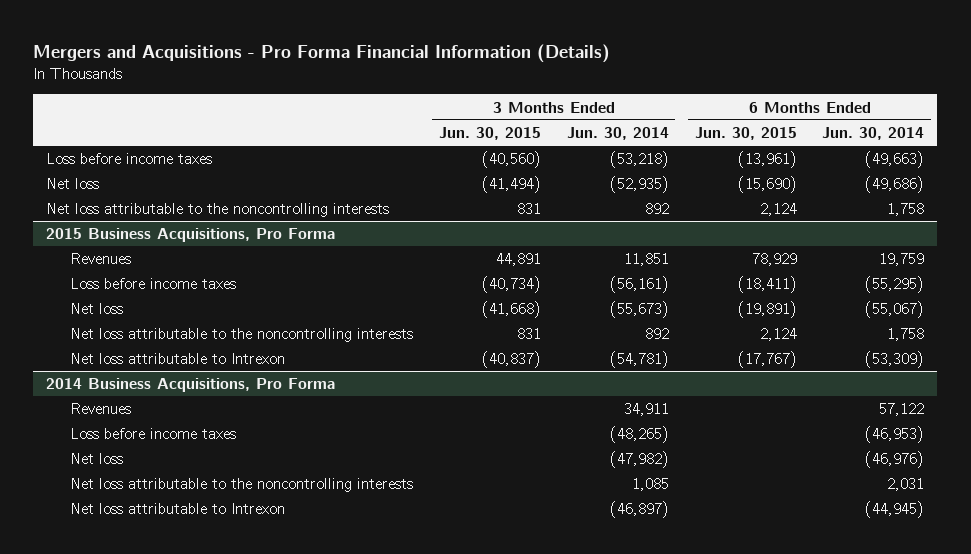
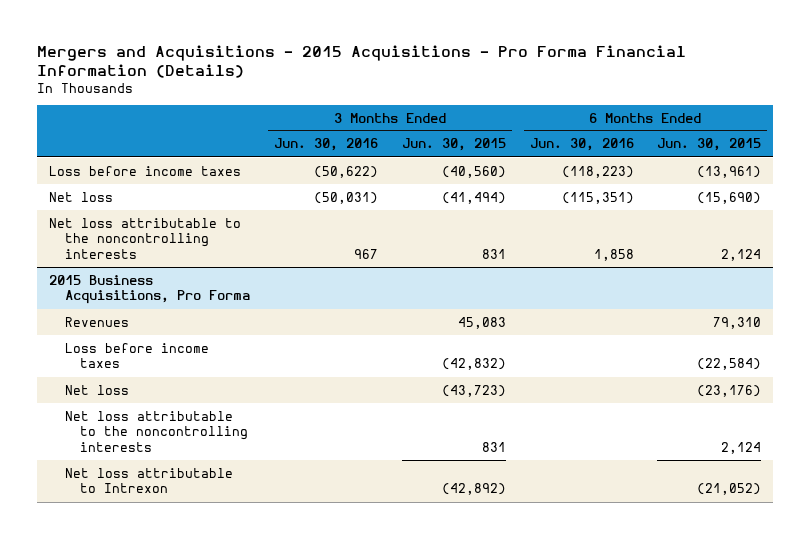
[33,43,611,63] Mergers and Acquisitions - Pro Forma Financial Information (Details) -> [37,44,687,78] Mergers and Acquisitions - 2015 Acquisitions - Pro Forma Financial Information (Details)
[566,126,669,140] Jun. 30, 2014 -> none
[822,126,925,140] Jun. 30, 2014 -> none
none -> [273,138,378,152] Jun. 30, 2016
none -> [529,138,634,152] Jun. 30, 2016
[495,253,541,267] 44,891 -> [457,316,506,329] 45,083
[751,253,797,267] 78,929 -> [713,316,762,329] 79,310
[481,276,541,294] (40,734) -> [441,358,506,371] (42,832)
[737,276,797,294] (18,411) -> [697,358,762,371] (22,584)
[481,301,541,319] (41,668) -> [441,384,506,397] (43,723)
[737,301,797,319] (19,891) -> [697,384,762,397] (23,176)
[46,378,336,393] 2014 Business Acquisitions, Pro Forma -> none
[69,403,131,415] Revenues -> none
[69,428,236,440] Loss before income taxes -> none
[69,453,123,465] Net loss -> none
[69,478,413,493] Net loss attributable to the noncontrolling interests -> none
[69,503,285,515] Net loss attributable to Intrexon -> none
[481,351,541,369] (40,837) -> [441,483,506,496] (42,892)
[737,351,797,369] (17,767) -> [697,483,762,496] (21,052)

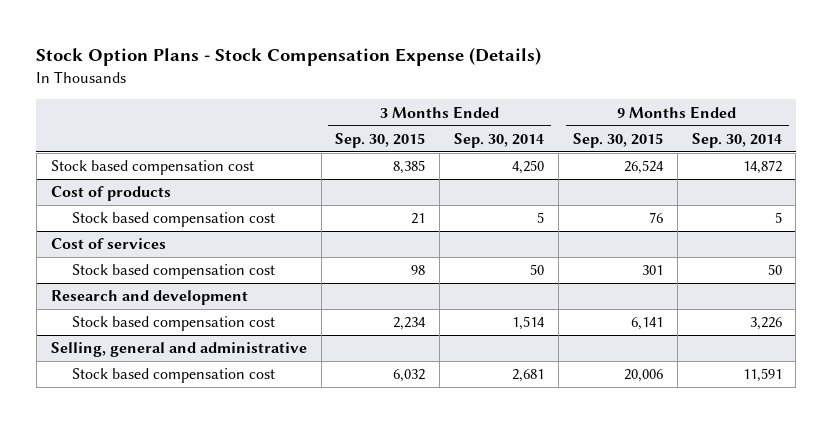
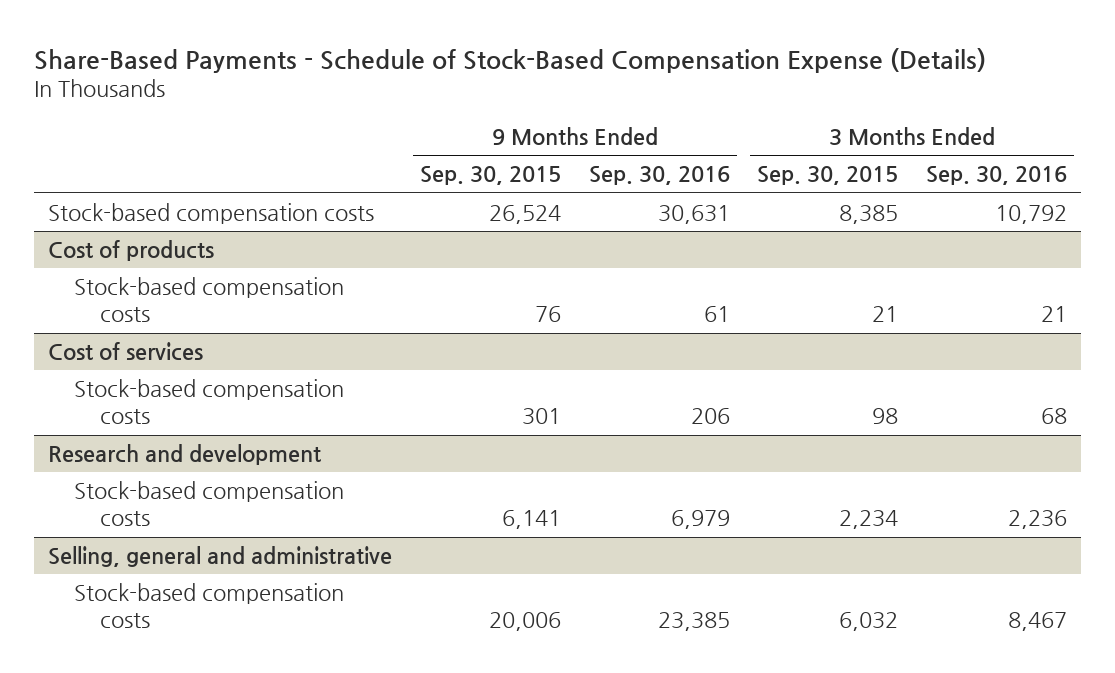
[36,47,542,67] Stock Option Plans - Stock Compensation Expense (Details) -> [34,47,987,73] Share-Based Payments - Schedule of Stock-Based Compensation Expense (Details)
[454,133,545,149] Sep. 30, 2014 -> none
[691,133,782,149] Sep. 30, 2014 -> none
none -> [588,166,730,186] Sep. 30, 2016
none -> [926,166,1068,186] Sep. 30, 2016
[50,160,254,176] Stock based compensation cost -> [48,203,375,225] Stock-based compensation costs
[72,212,276,228] Stock based compensation cost -> [74,277,345,323] Stock-based compensation costs
[72,264,276,280] Stock based compensation cost -> [74,379,345,425] Stock-based compensation costs
[72,316,276,332] Stock based compensation cost -> [74,481,345,527] Stock-based compensation costs
[72,368,276,384] Stock based compensation cost -> [74,583,345,629] Stock-based compensation costs

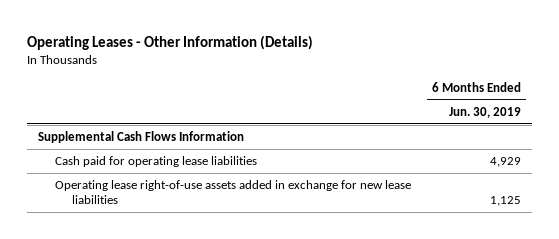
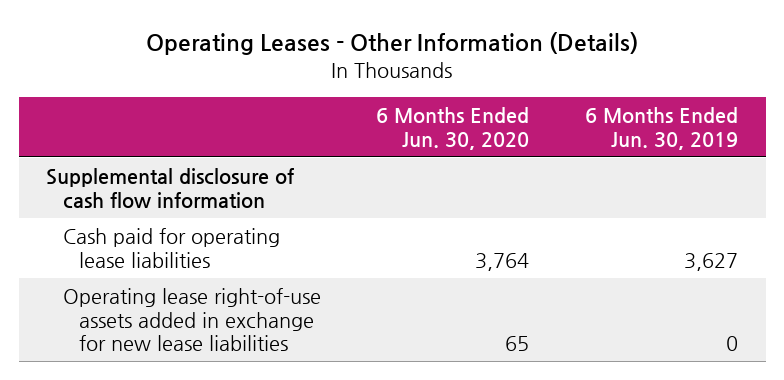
none -> [376,107,530,150] 6 Months Ended Jun. 30, 2020
[37,130,244,143] Supplemental Cash Flows Information -> [46,168,295,209] Supplemental disclosure of cash flow information
[490,156,522,167] 4,929 -> [684,252,739,271] 3,627
[490,196,522,207] 1,125 -> [726,336,739,352] 0

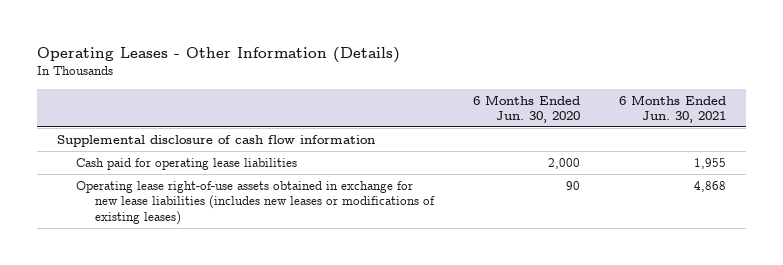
[585,107,739,150] 6 Months Ended Jun. 30, 2019 -> none
none -> [619,94,727,124] 6 Months Ended Jun. 30, 2021
[475,252,530,271] 3,764 -> [548,157,581,169] 2,000
[62,288,321,352] Operating lease right-of-use assets added in exchange for new lease liabilities -> [75,180,436,225] Operating lease right-of-use assets obtained in exchange for new lease liabilities (includes new leases or modifications of existing leases)
[505,336,530,352] 65 -> [566,180,581,190] 90

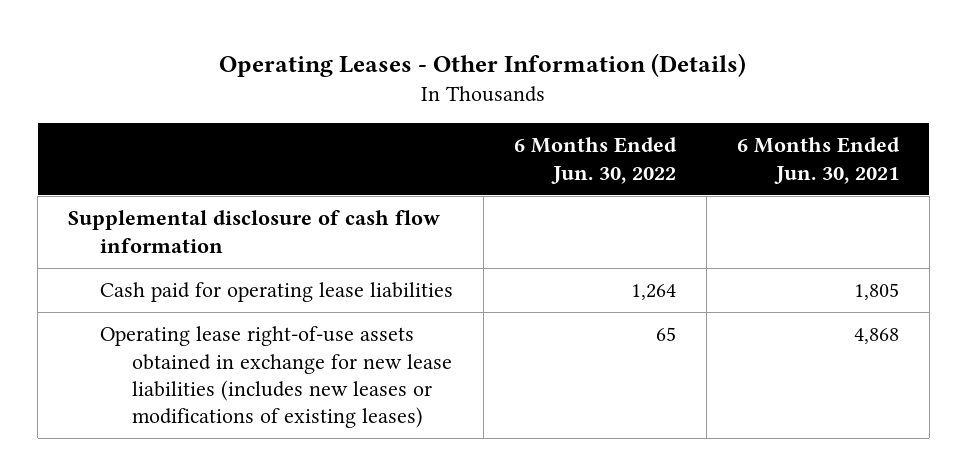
[473,94,581,124] 6 Months Ended Jun. 30, 2020 -> none
none -> [513,137,677,184] 6 Months Ended Jun. 30, 2022
[694,157,727,169] 1,955 -> [853,283,899,301] 1,805

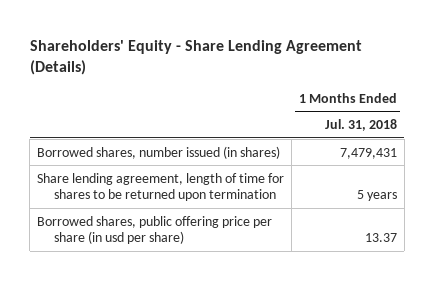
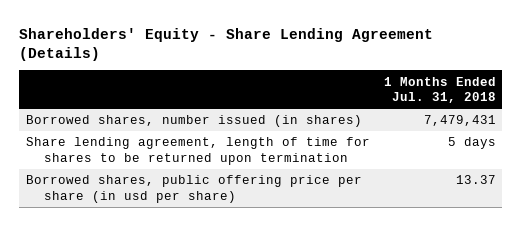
[356,190,397,202] 5 years -> [447,137,496,150] 5 days

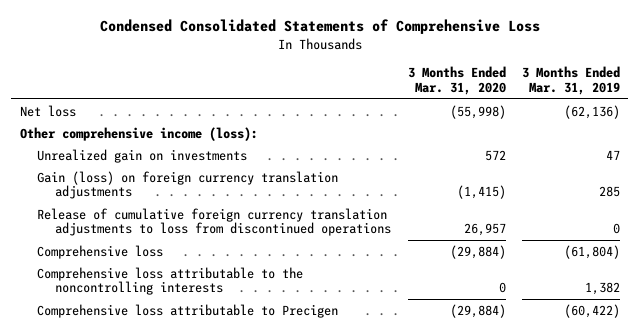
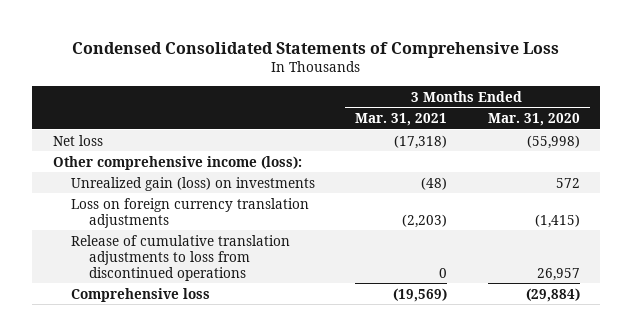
[522,66,621,95] 3 Months Ended Mar. 31, 2019 -> none
none -> [355,113,448,127] Mar. 31, 2021
[37,148,248,163] Unrealized gain on investments -> [70,176,315,191] Unrealized gain (loss) on investments
[37,170,339,200] Gain (loss) on foreign currency translation adjustments -> [70,197,309,228] Loss on foreign currency translation adjustments
[37,207,392,237] Release of cumulative foreign currency translation adjustments to loss from discontinued operations -> [70,234,290,281] Release of cumulative translation adjustments to loss from discontinued operations
[37,266,304,296] Comprehensive loss attributable to the noncontrolling interests -> none
[37,303,339,318] Comprehensive loss attributable to Precigen -> none

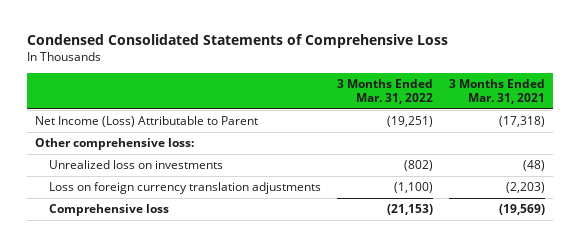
[487,113,580,127] Mar. 31, 2020 -> none
none -> [336,79,433,104] 3 Months Ended Mar. 31, 2022
[52,134,103,146] Net loss -> [34,116,258,128] Net Income (Loss) Attributable to Parent
[52,155,302,170] Other comprehensive income (loss): -> [34,138,194,151] Other comprehensive loss:
[70,176,315,191] Unrealized gain (loss) on investments -> [48,160,223,170] Unrealized loss on investments
[70,234,290,281] Release of cumulative translation adjustments to loss from discontinued operations -> none

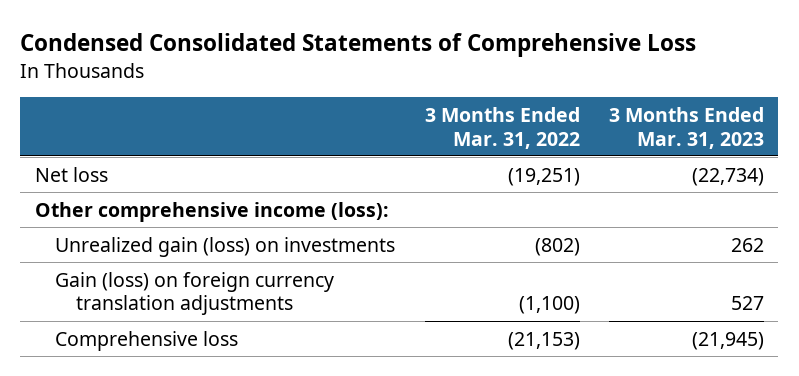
[448,79,545,104] 3 Months Ended Mar. 31, 2021 -> none
none -> [608,106,764,149] 3 Months Ended Mar. 31, 2023
[34,116,258,128] Net Income (Loss) Attributable to Parent -> [35,166,109,182] Net loss
[34,138,194,151] Other comprehensive loss: -> [35,201,390,222] Other comprehensive income (loss):
[48,160,223,170] Unrealized loss on investments -> [55,236,396,257] Unrealized gain (loss) on investments
[48,182,321,195] Loss on foreign currency translation adjustments -> [55,271,335,316] Gain (loss) on foreign currency translation adjustments

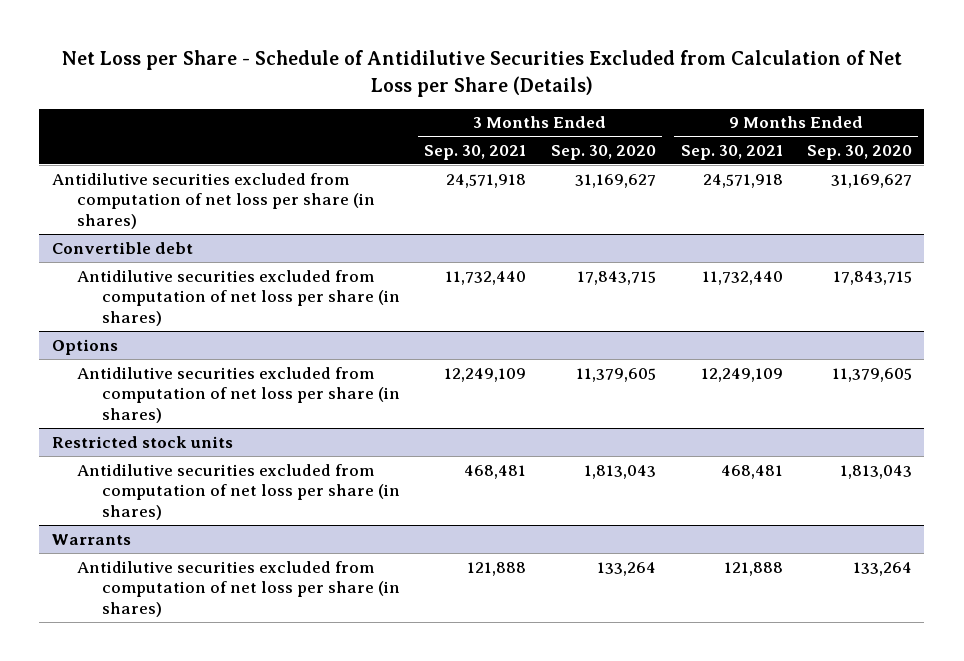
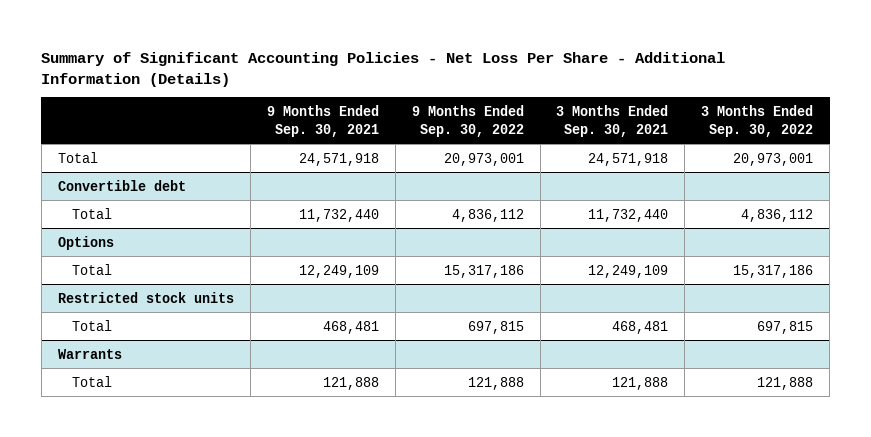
[61,50,902,97] Net Loss per Share - Schedule of Antidilutive Securities Excluded from Calculation of Net Loss per Share (Details) -> [41,51,726,87] Summary of Significant Accounting Policies - Net Loss Per Share - Additional Information (Details)
[550,144,656,160] Sep. 30, 2020 -> none
[807,144,913,160] Sep. 30, 2020 -> none
none -> [411,104,524,137] 9 Months Ended Sep. 30, 2022
none -> [701,104,814,137] 3 Months Ended Sep. 30, 2022
[51,172,375,230] Antidilutive securities excluded from computation of net loss per share (in shares) -> [57,151,98,163] Total
[76,269,400,327] Antidilutive securities excluded from computation of net loss per share (in shares) -> [71,207,112,219] Total
[76,366,400,424] Antidilutive securities excluded from computation of net loss per share (in shares) -> [71,263,112,275] Total
[76,463,400,521] Antidilutive securities excluded from computation of net loss per share (in shares) -> [71,319,112,331] Total
[76,560,400,618] Antidilutive securities excluded from computation of net loss per share (in shares) -> [71,375,112,387] Total

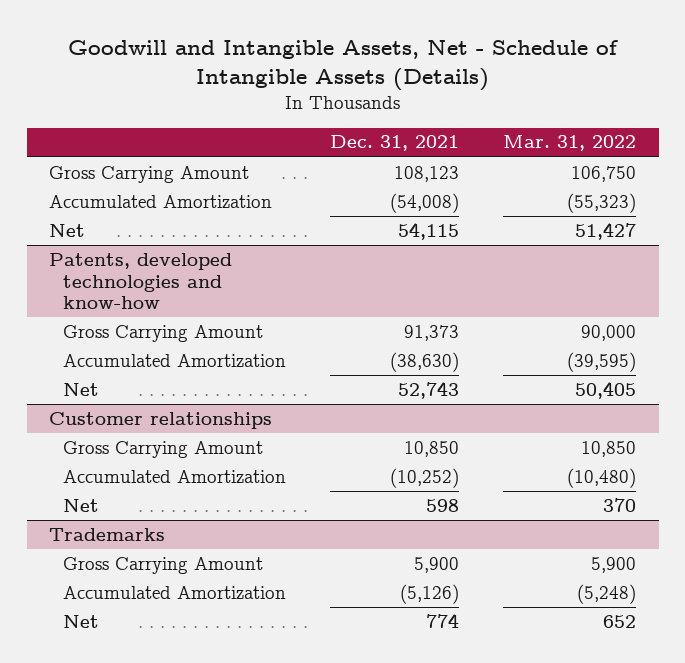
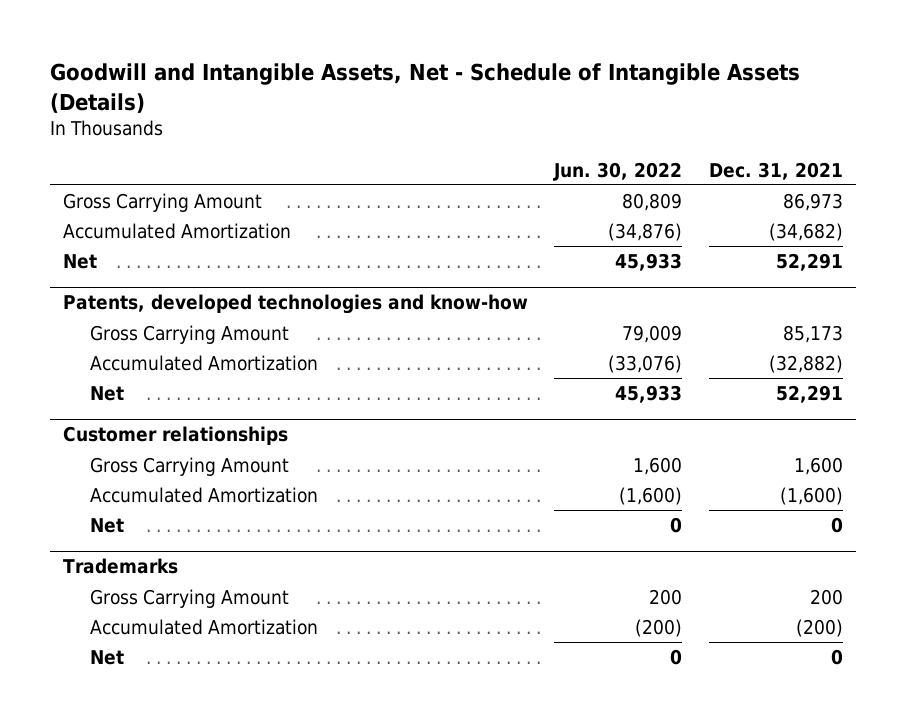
[503,135,637,152] Mar. 31, 2022 -> none
none -> [553,161,683,181] Jun. 30, 2022
[394,165,460,182] 108,123 -> [782,193,843,212] 86,973
[390,192,460,213] (54,008) -> [768,223,843,242] (34,682)
[398,221,460,240] 54,115 -> [775,253,843,272] 52,291
[404,324,460,341] 91,373 -> [782,325,843,344] 85,173
[390,351,460,372] (38,630) -> [768,355,843,374] (32,882)
[398,380,460,399] 52,743 -> [775,385,843,404] 52,291
[404,440,460,457] 10,850 -> [793,457,843,476] 1,600
[390,467,460,488] (10,252) -> [779,487,843,506] (1,600)
[426,498,460,512] 598 -> [830,517,843,534] 0
[414,556,460,573] 5,900 -> [809,589,843,606] 200
[400,583,460,604] (5,126) -> [795,619,843,638] (200)
[426,612,460,628] 774 -> [830,649,843,666] 0

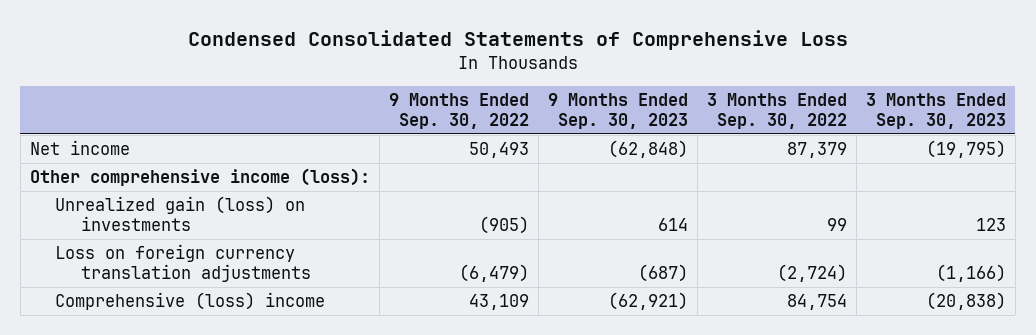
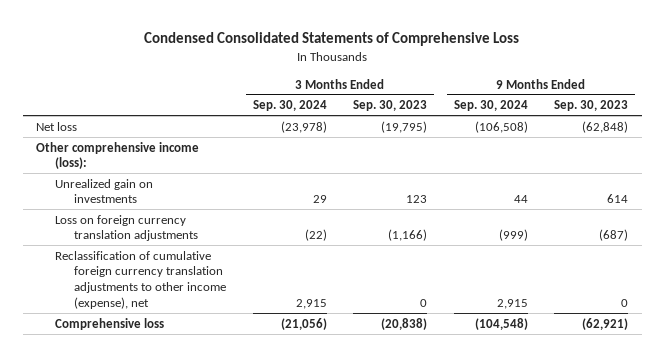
[388,93,529,130] 9 Months Ended Sep. 30, 2022 -> none
[706,93,847,130] 3 Months Ended Sep. 30, 2022 -> none
none -> [252,100,327,112] Sep. 30, 2024
none -> [453,100,528,112] Sep. 30, 2024
[29,139,130,155] Net income -> [36,121,78,131] Net loss
[55,195,306,232] Unrealized gain (loss) on investments -> [55,178,154,204] Unrealized gain on investments
none -> [55,250,226,310] Reclassification of cumulative foreign currency translation adjustments to other income (expense), net
[55,291,326,310] Comprehensive (loss) income -> [55,317,165,330] Comprehensive loss

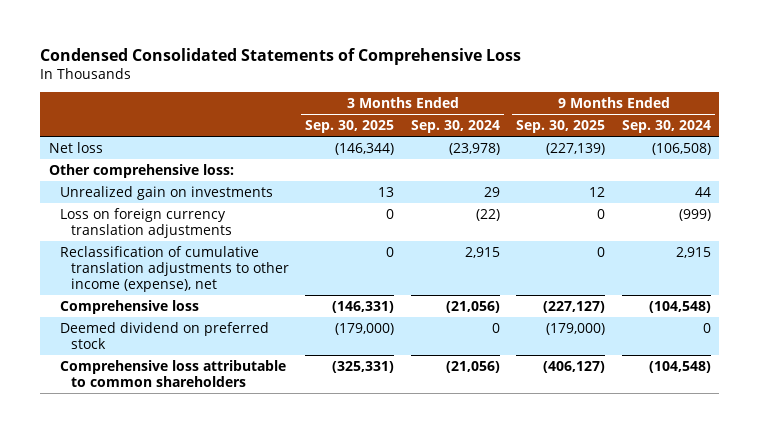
[353,100,428,112] Sep. 30, 2023 -> none
[554,100,629,112] Sep. 30, 2023 -> none
none -> [305,119,395,133] Sep. 30, 2025
none -> [516,119,606,133] Sep. 30, 2025
[36,141,200,170] Other comprehensive income (loss): -> [48,163,234,178] Other comprehensive loss:
[55,250,226,310] Reclassification of cumulative foreign currency translation adjustments to other income (expense), net -> [59,245,289,293] Reclassification of cumulative translation adjustments to other income (expense), net
none -> [59,321,269,349] Deemed dividend on preferred stock
none -> [59,359,286,387] Comprehensive loss attributable to common shareholders

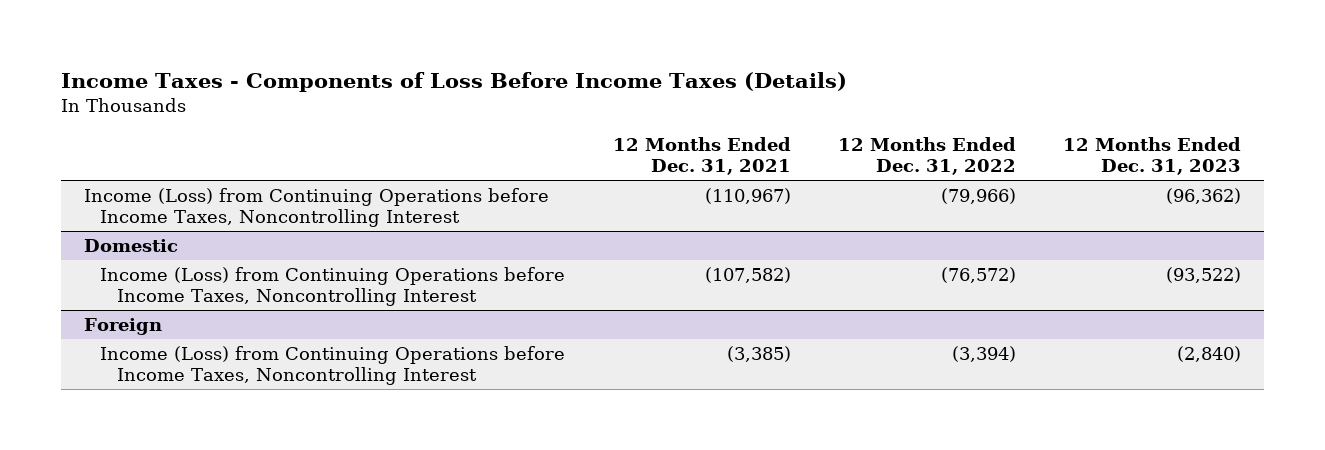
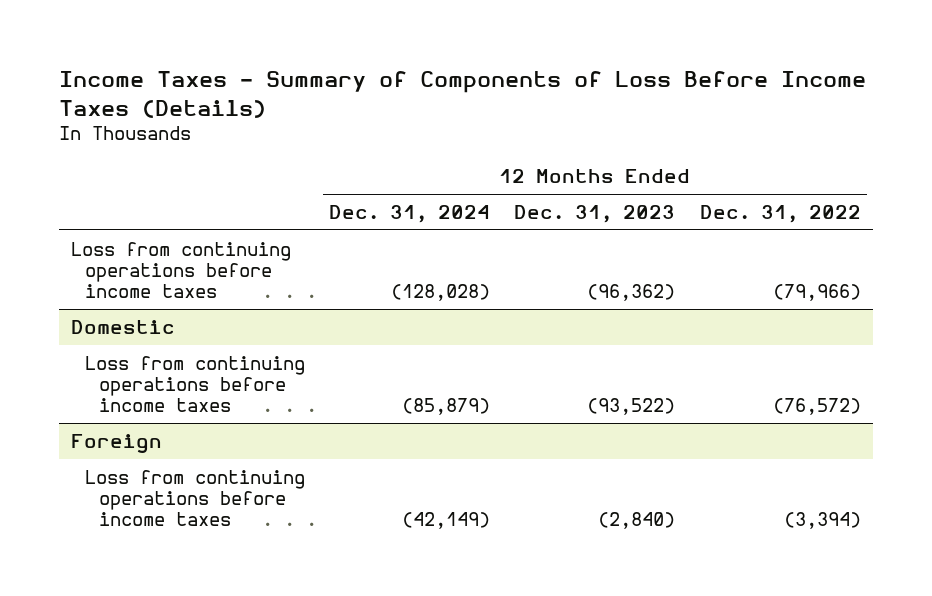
[60,72,847,93] Income Taxes - Components of Loss Before Income Taxes (Details) -> [58,71,866,118] Income Taxes - Summary of Components of Loss Before Income Taxes (Details)
[612,137,791,176] 12 Months Ended Dec. 31, 2021 -> none
none -> [329,204,491,223] Dec. 31, 2024
[84,188,550,228] Income (Loss) from Continuing Operations before Income Taxes, Noncontrolling Interest -> [70,241,291,298] Loss from continuing operations before income taxes
[100,267,566,307] Income (Loss) from Continuing Operations before Income Taxes, Noncontrolling Interest -> [84,355,305,412] Loss from continuing operations before income taxes
[100,346,566,386] Income (Loss) from Continuing Operations before Income Taxes, Noncontrolling Interest -> [84,469,305,526] Loss from continuing operations before income taxes

